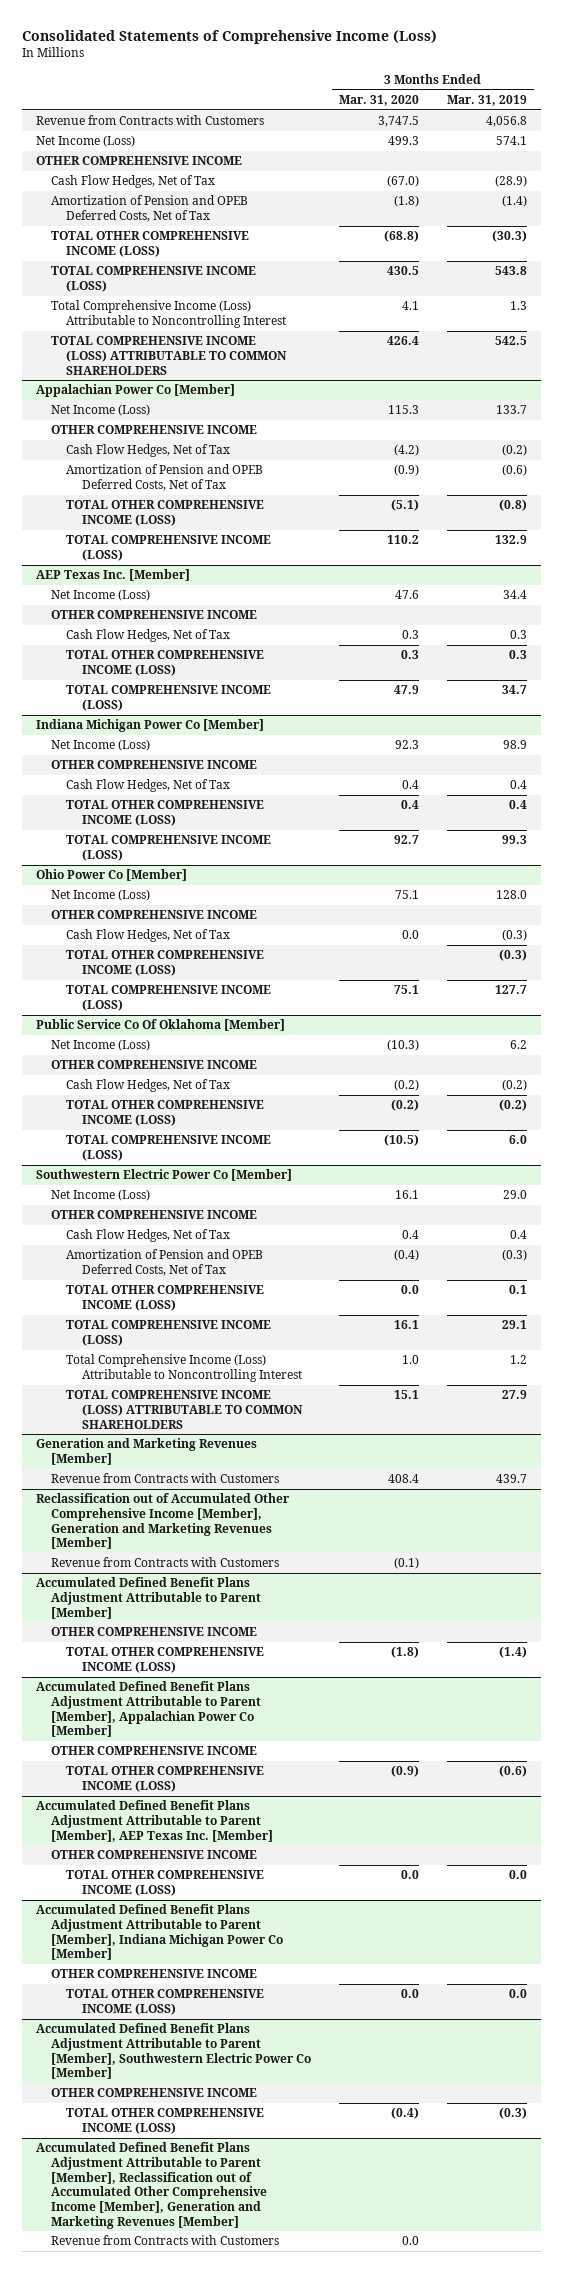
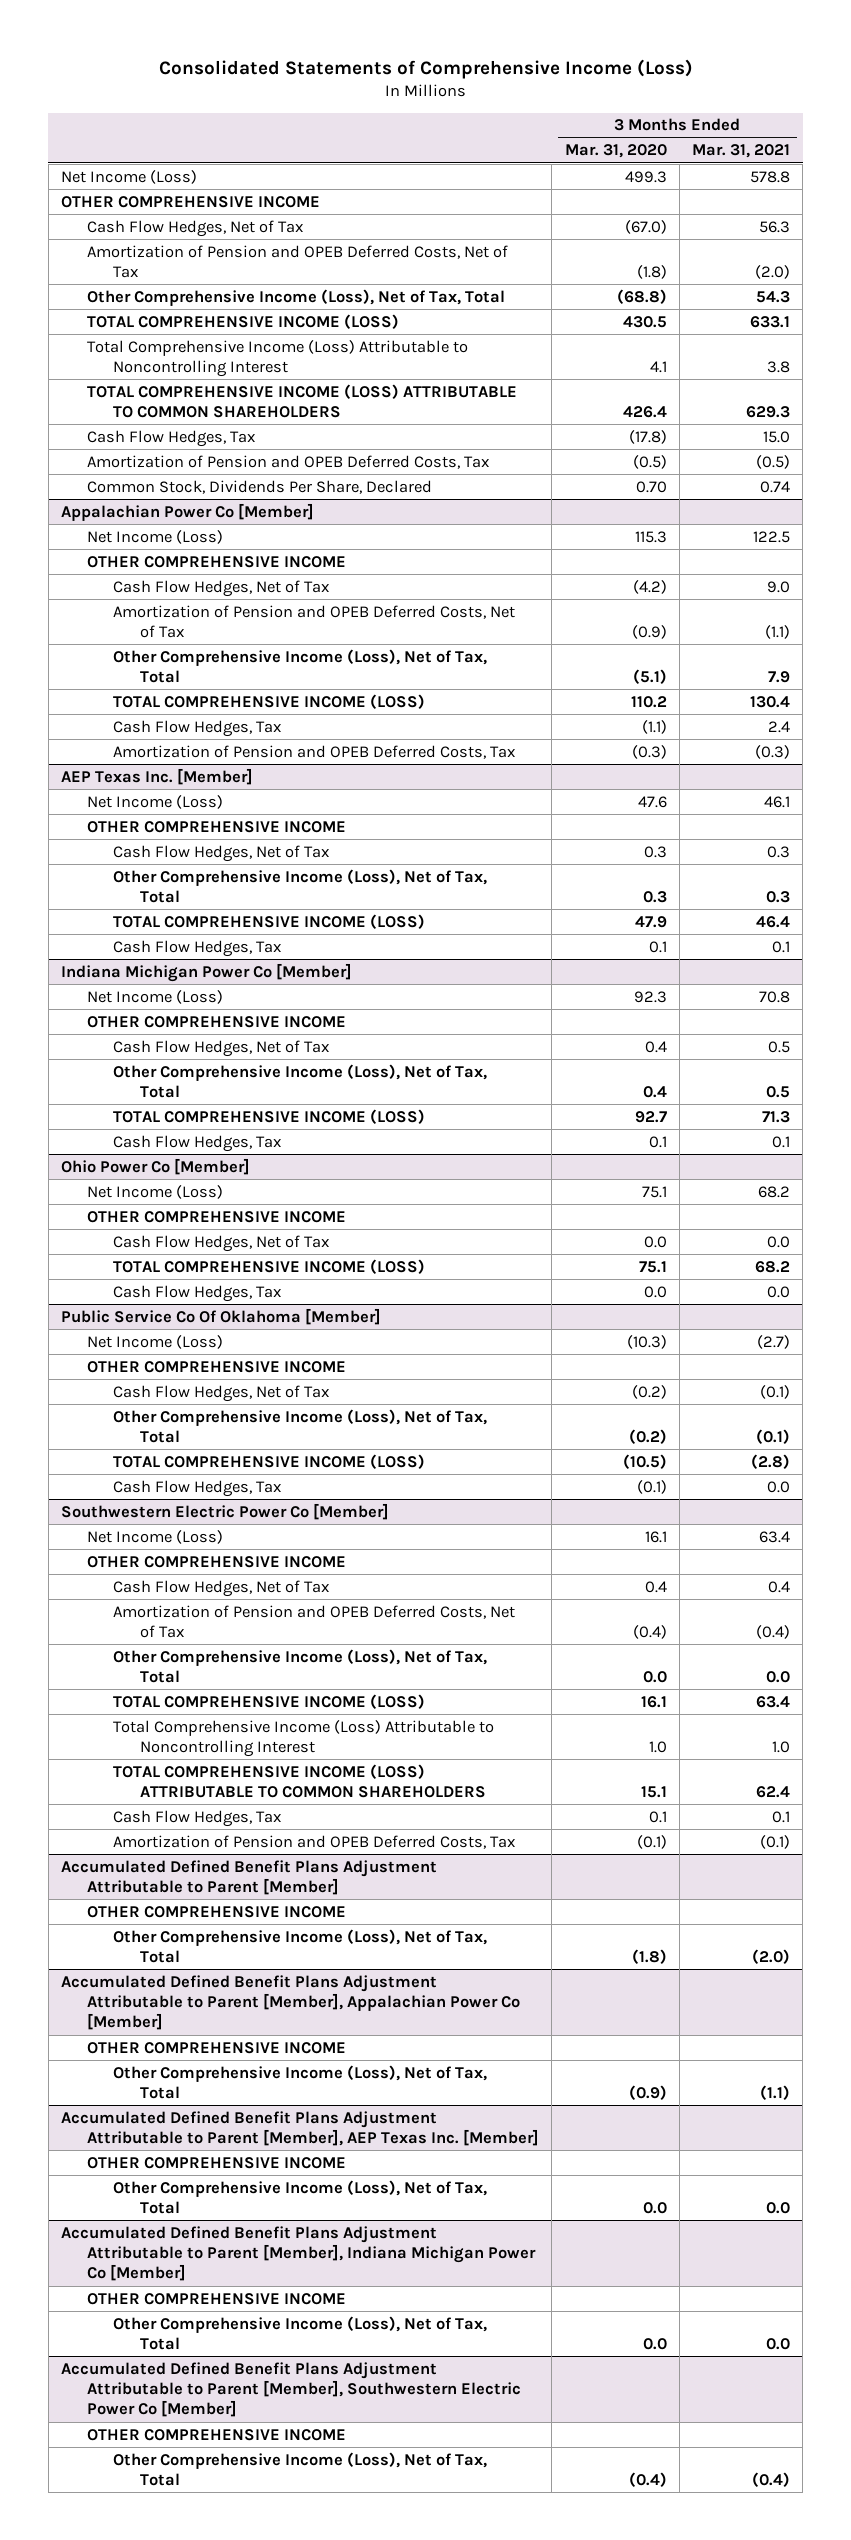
[446,95,527,107] Mar. 31, 2019 -> none
none -> [692,144,791,159] Mar. 31, 2021
[35,115,264,126] Revenue from Contracts with Customers -> none
[51,231,250,258] TOTAL OTHER COMPREHENSIVE INCOME (LOSS) -> [87,288,506,306] Other Comprehensive Income (Loss), Net of Tax, Total
none -> [87,429,256,447] Cash Flow Hedges, Tax
none -> [87,454,490,469] Amortization of Pension and OPEB Deferred Costs, Tax
none -> [87,479,433,494] Common Stock, Dividends Per Share, Declared
[66,500,265,527] TOTAL OTHER COMPREHENSIVE INCOME (LOSS) -> [113,648,488,684] Other Comprehensive Income (Loss), Net of Tax, Total
none -> [113,719,282,737] Cash Flow Hedges, Tax
none -> [113,744,516,759] Amortization of Pension and OPEB Deferred Costs, Tax
[66,650,265,677] TOTAL OTHER COMPREHENSIVE INCOME (LOSS) -> [113,868,488,904] Other Comprehensive Income (Loss), Net of Tax, Total
none -> [113,939,282,957] Cash Flow Hedges, Tax
[66,800,265,827] TOTAL OTHER COMPREHENSIVE INCOME (LOSS) -> [113,1063,488,1099] Other Comprehensive Income (Loss), Net of Tax, Total
none -> [113,1134,282,1152] Cash Flow Hedges, Tax
[66,950,265,977] TOTAL OTHER COMPREHENSIVE INCOME (LOSS) -> none
none -> [113,1284,282,1302] Cash Flow Hedges, Tax
[66,1100,265,1127] TOTAL OTHER COMPREHENSIVE INCOME (LOSS) -> [113,1408,488,1444] Other Comprehensive Income (Loss), Net of Tax, Total
none -> [113,1479,282,1497] Cash Flow Hedges, Tax
[66,1285,265,1312] TOTAL OTHER COMPREHENSIVE INCOME (LOSS) -> [113,1648,488,1684] Other Comprehensive Income (Loss), Net of Tax, Total
[35,1438,257,1466] Generation and Marketing Revenues [Member] -> none
[51,1473,280,1484] Revenue from Contracts with Customers -> none
[35,1493,290,1550] Reclassification out of Accumulated Other Comprehensive Income [Member], Generation and Marketing Revenues [Member] -> none
[51,1557,280,1568] Revenue from Contracts with Customers -> none
none -> [113,1809,282,1827] Cash Flow Hedges, Tax
none -> [113,1834,516,1849] Amortization of Pension and OPEB Deferred Costs, Tax
[66,1647,265,1674] TOTAL OTHER COMPREHENSIVE INCOME (LOSS) -> [113,1928,488,1964] Other Comprehensive Income (Loss), Net of Tax, Total
[66,1766,265,1793] TOTAL OTHER COMPREHENSIVE INCOME (LOSS) -> [113,2064,488,2100] Other Comprehensive Income (Loss), Net of Tax, Total
[66,1870,265,1897] TOTAL OTHER COMPREHENSIVE INCOME (LOSS) -> [113,2179,488,2215] Other Comprehensive Income (Loss), Net of Tax, Total
[66,1989,265,2016] TOTAL OTHER COMPREHENSIVE INCOME (LOSS) -> [113,2315,488,2351] Other Comprehensive Income (Loss), Net of Tax, Total
[35,2142,268,2229] Accumulated Defined Benefit Plans Adjustment Attributable to Parent [Member], Reclassification out of Accumulated Other Comprehensive Income [Member], Generation and Marketing Revenues [Member] -> none
[51,2235,280,2246] Revenue from Contracts with Customers -> none
[66,2108,265,2135] TOTAL OTHER COMPREHENSIVE INCOME (LOSS) -> [113,2451,488,2487] Other Comprehensive Income (Loss), Net of Tax, Total

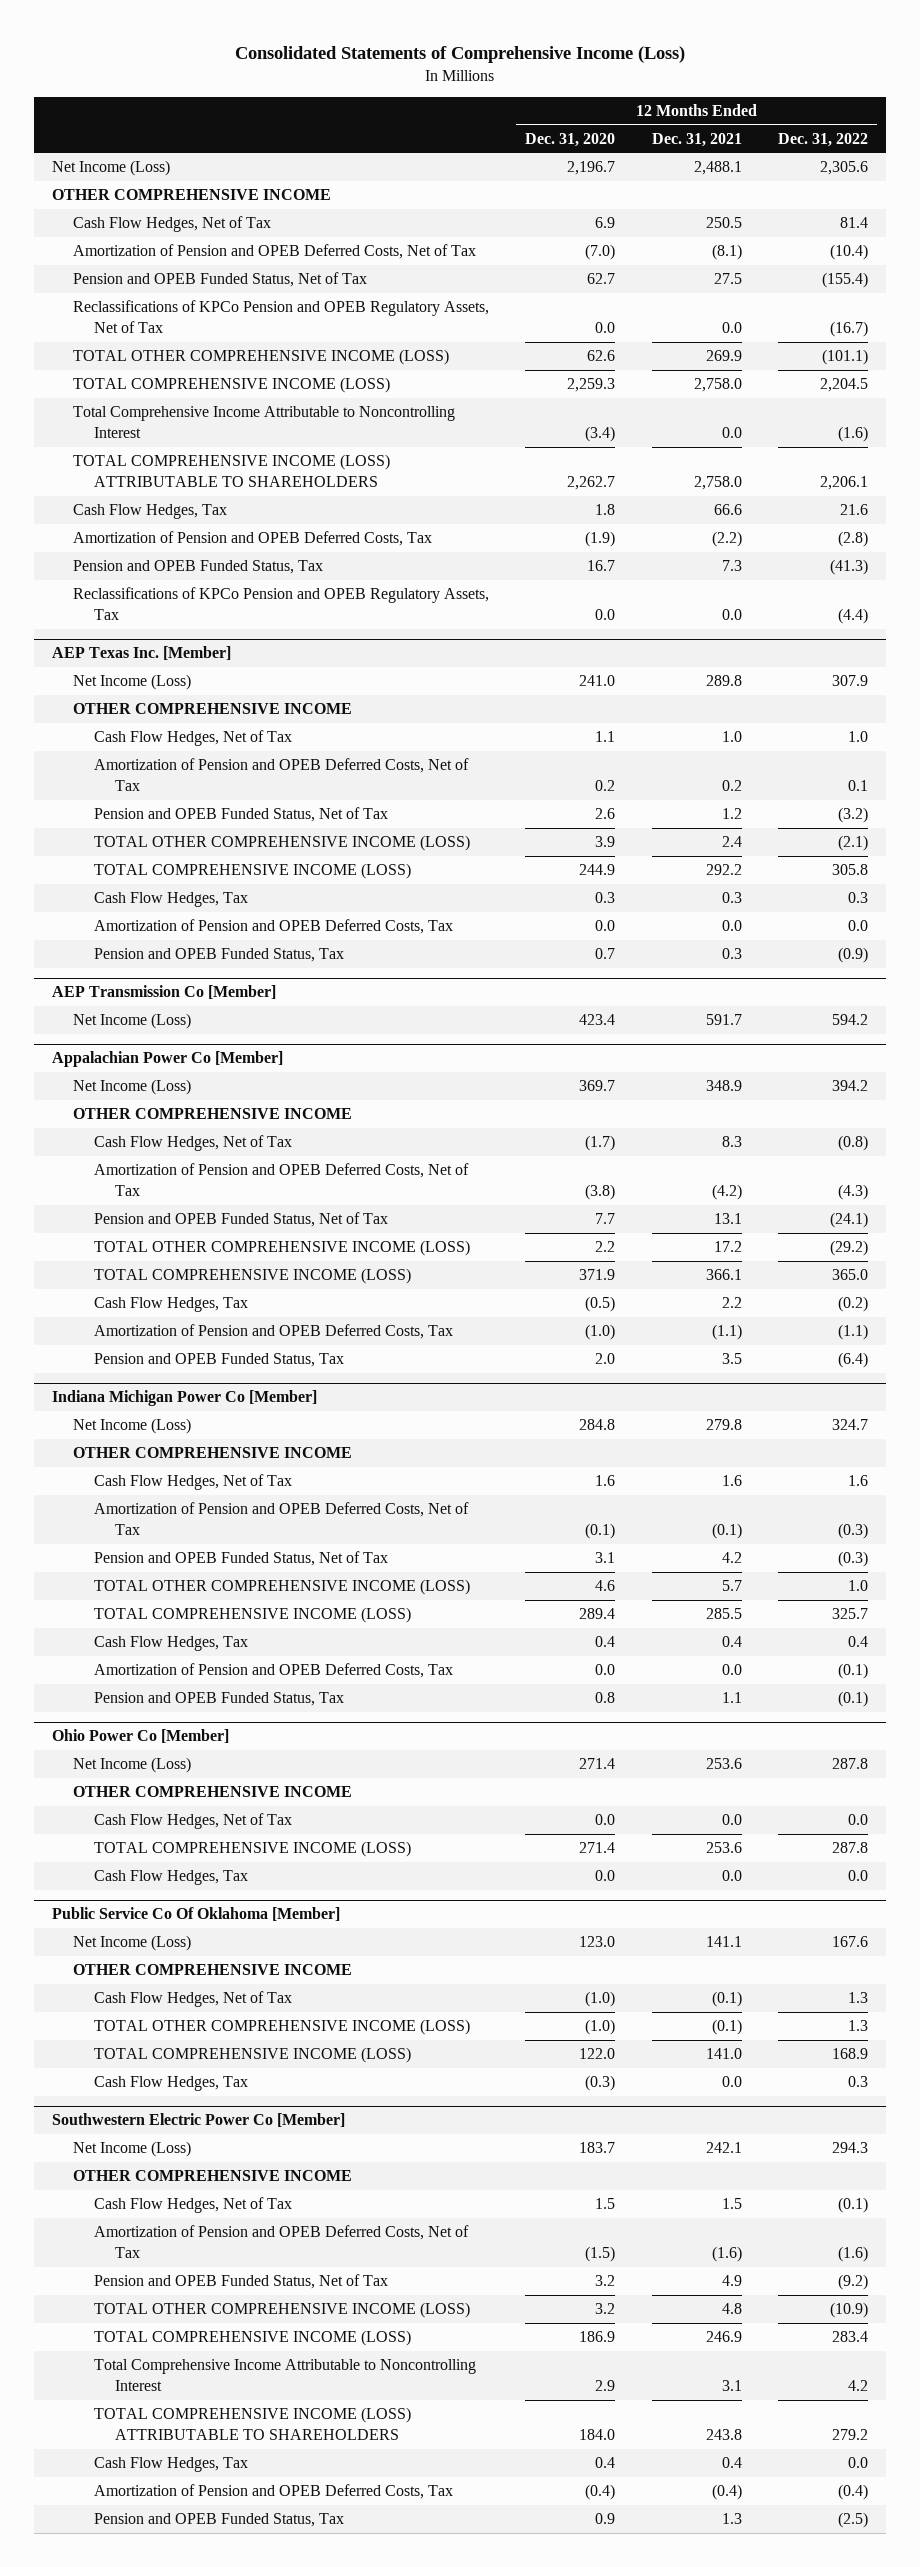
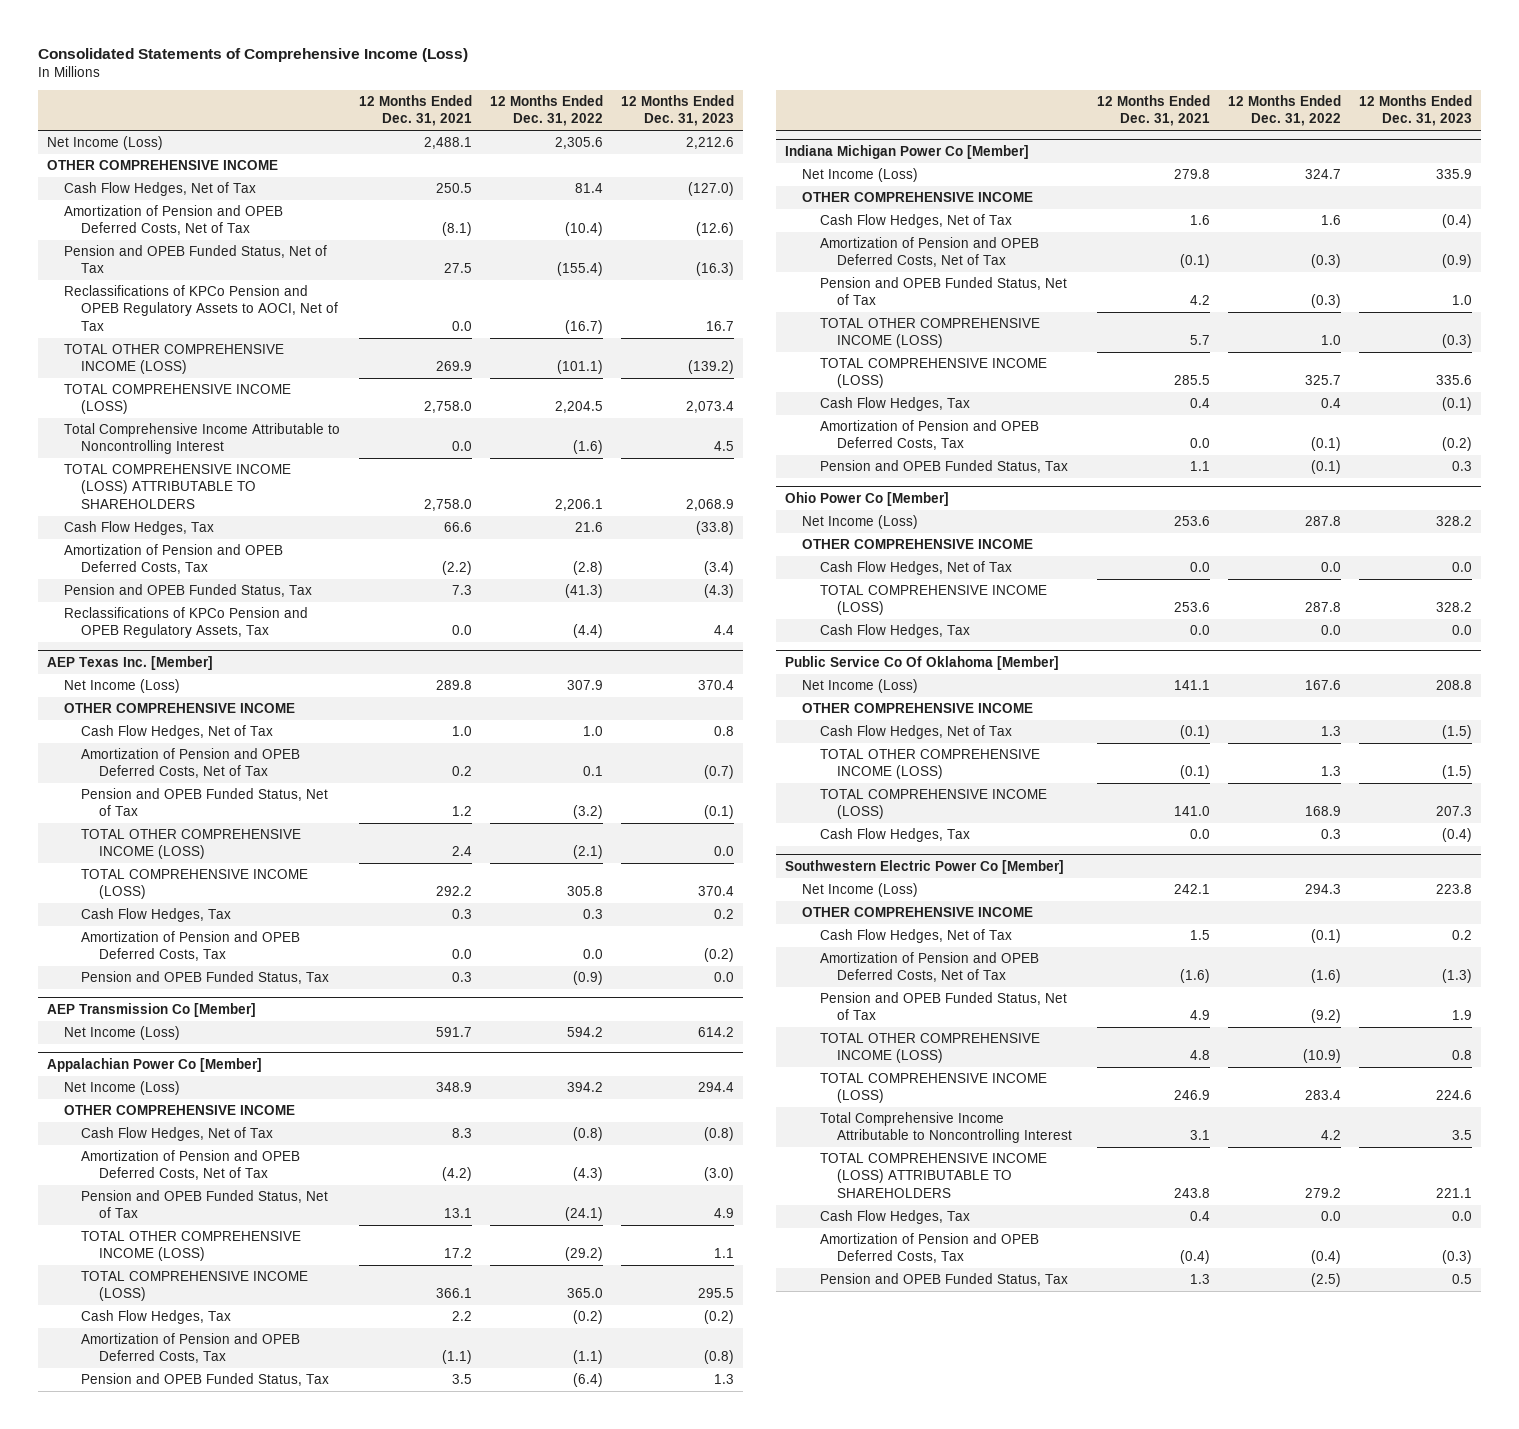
[525,132,616,147] Dec. 31, 2020 -> none
none -> [620,95,734,127] 12 Months Ended Dec. 31, 2023
[73,300,490,333] Reclassifications of KPCo Pension and OPEB Regulatory Assets, Net of Tax -> [64,285,339,331] Reclassifications of KPCo Pension and OPEB Regulatory Assets to AOCI, Net of Tax

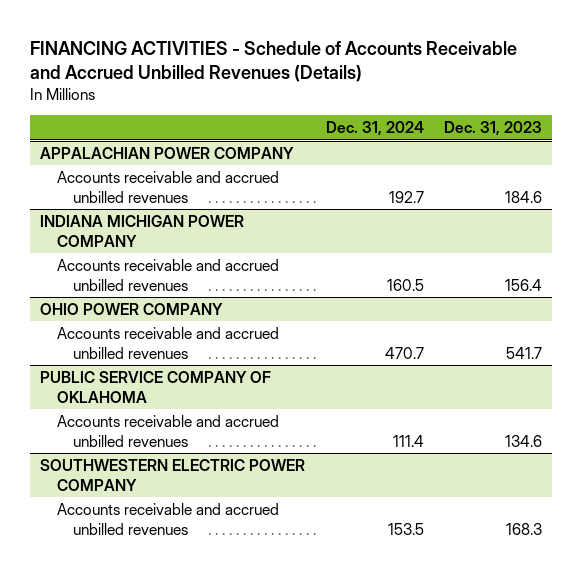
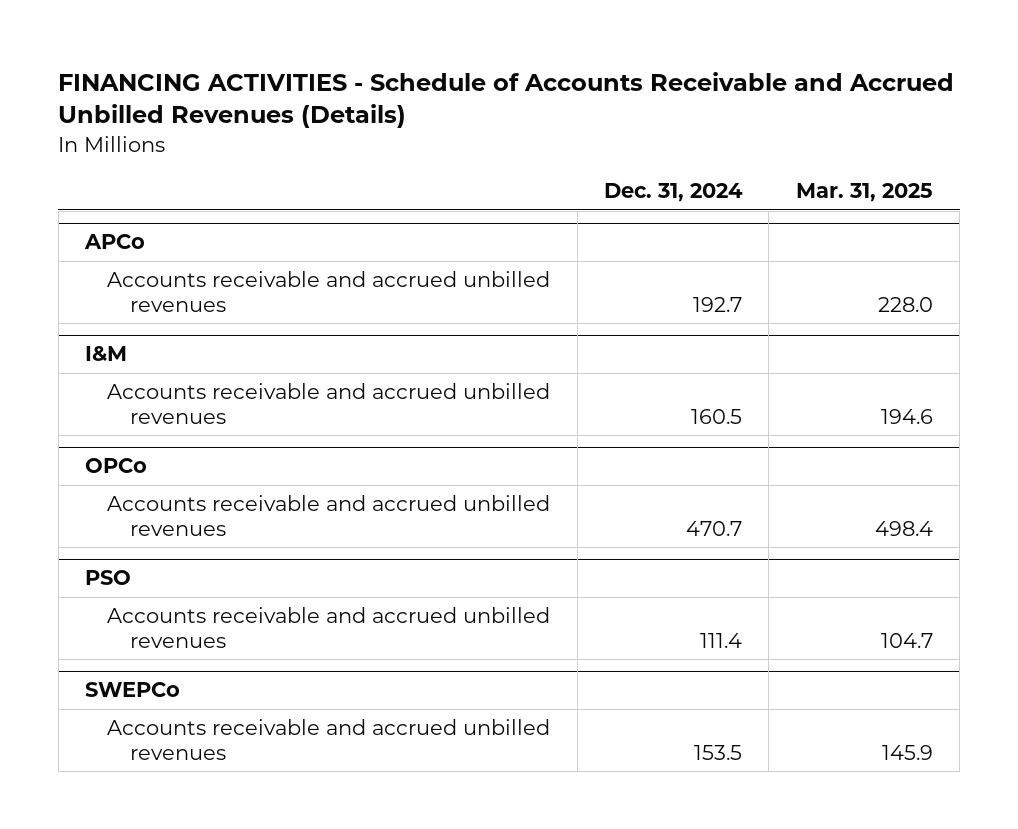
[443,121,542,137] Dec. 31, 2023 -> none
none -> [795,183,933,203] Mar. 31, 2025
[40,146,295,159] APPALACHIAN POWER COMPANY -> [84,234,146,250] APCo
[40,214,245,247] INDIANA MICHIGAN POWER COMPANY -> [85,346,128,362] I&M
[40,302,224,315] OHIO POWER COMPANY -> [85,458,148,474] OPCo
[40,370,272,403] PUBLIC SERVICE COMPANY OF OKLAHOMA -> [85,570,132,586] PSO
[40,458,306,491] SOUTHWESTERN ELECTRIC POWER COMPANY -> [85,682,181,698] SWEPCo

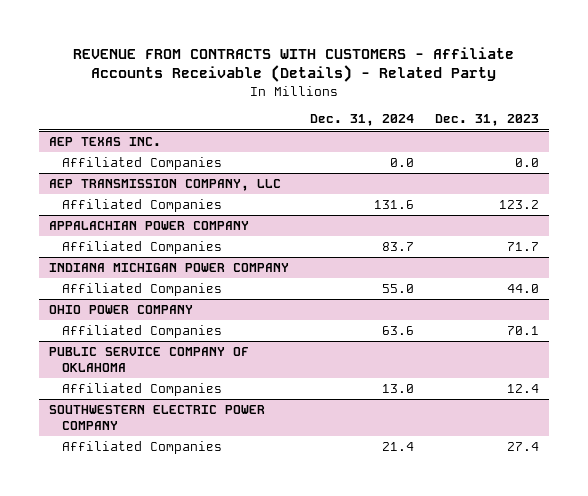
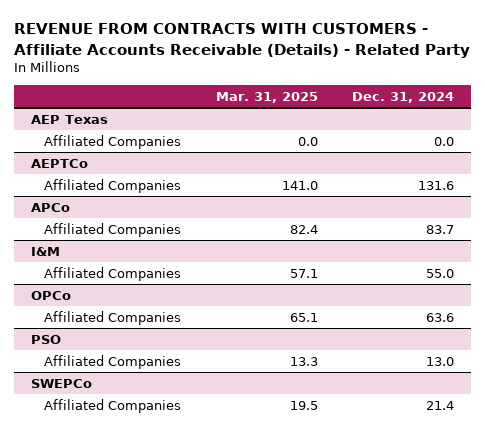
[434,114,539,127] Dec. 31, 2023 -> none
none -> [215,92,318,104] Mar. 31, 2025
[49,137,162,147] AEP TEXAS INC. -> [30,114,108,124] AEP Texas
[49,179,282,192] AEP TRANSMISSION COMPANY, LLC -> [30,158,88,168] AEPTCo
[49,221,250,231] APPALACHIAN POWER COMPANY -> [30,202,70,212] APCo
[49,263,290,273] INDIANA MICHIGAN POWER COMPANY -> [30,246,60,256] I&M
[49,305,194,315] OHIO POWER COMPANY -> [30,290,71,300] OPCo
[49,347,250,372] PUBLIC SERVICE COMPANY OF OKLAHOMA -> [30,334,61,344] PSO
[49,405,266,430] SOUTHWESTERN ELECTRIC POWER COMPANY -> [30,378,92,388] SWEPCo

